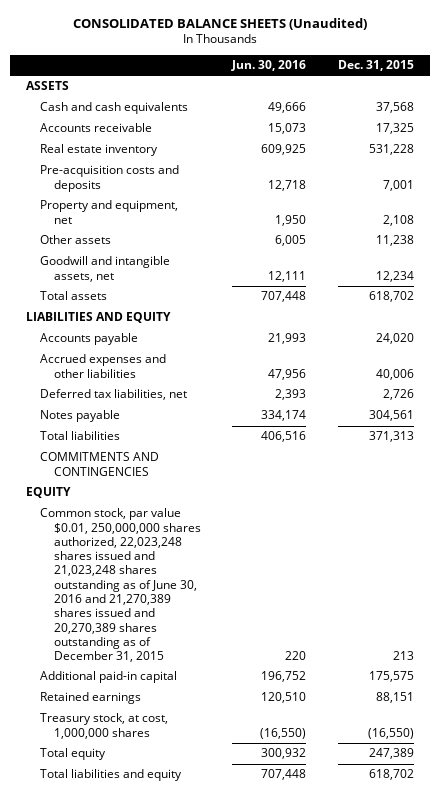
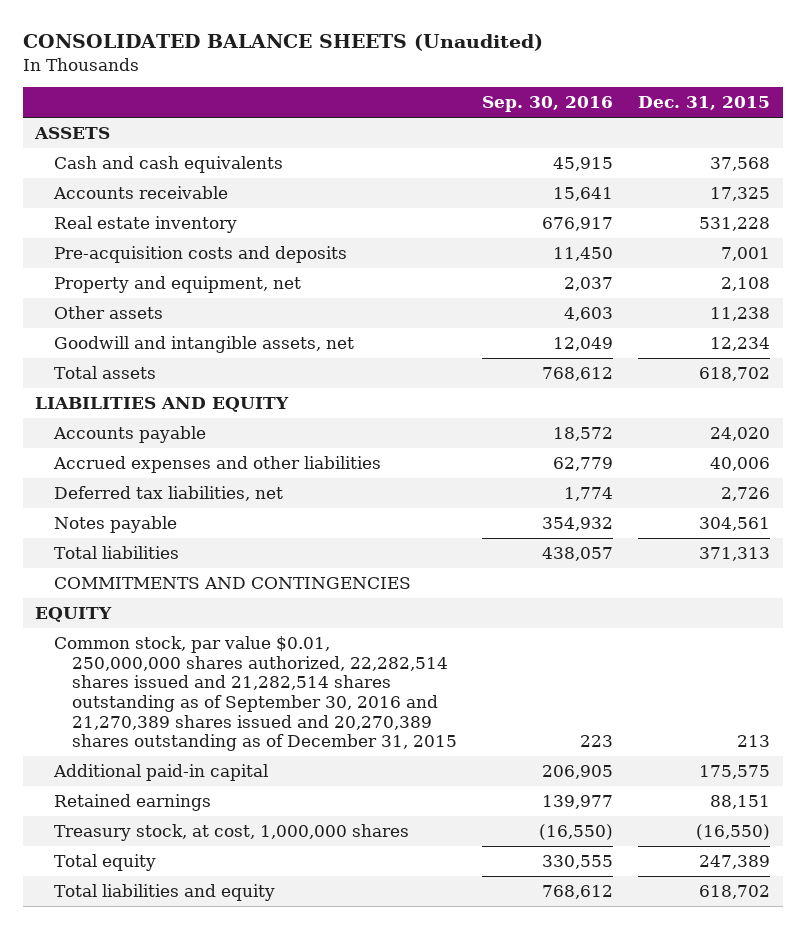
[231,59,307,71] Jun. 30, 2016 -> none
none -> [482,96,614,113] Sep. 30, 2016
[39,508,201,663] Common stock, par value $0.01, 250,000,000 shares authorized, 22,023,248 shares issued and 21,023,248 shares outstanding as of June 30, 2016 and 21,270,389 shares issued and 20,270,389 shares outstanding as of December 31, 2015 -> [53,635,458,752] Common stock, par value $0.01, 250,000,000 shares authorized, 22,282,514 shares issued and 21,282,514 shares outstanding as of September 30, 2016 and 21,270,389 shares issued and 20,270,389 shares outstanding as of December 31, 2015

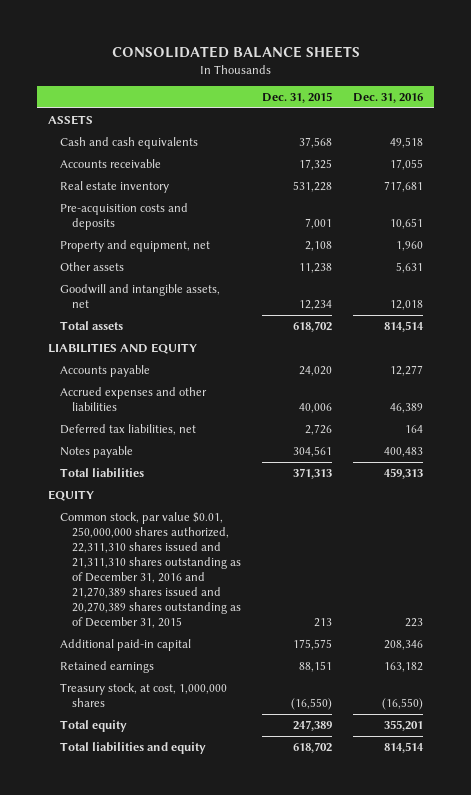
[22,34,543,52] CONSOLIDATED BALANCE SHEETS (Unaudited) -> [111,45,360,58] CONSOLIDATED BALANCE SHEETS
[482,96,614,113] Sep. 30, 2016 -> none
none -> [353,93,424,104] Dec. 31, 2016
[53,576,411,589] COMMITMENTS AND CONTINGENCIES -> none
[53,635,458,752] Common stock, par value $0.01, 250,000,000 shares authorized, 22,282,514 shares issued and 21,282,514 shares outstanding as of September 30, 2016 and 21,270,389 shares issued and 20,270,389 shares outstanding as of December 31, 2015 -> [60,511,242,628] Common stock, par value $0.01, 250,000,000 shares authorized, 22,311,310 shares issued and 21,311,310 shares outstanding as of December 31, 2016 and 21,270,389 shares issued and 20,270,389 shares outstanding as of December 31, 2015

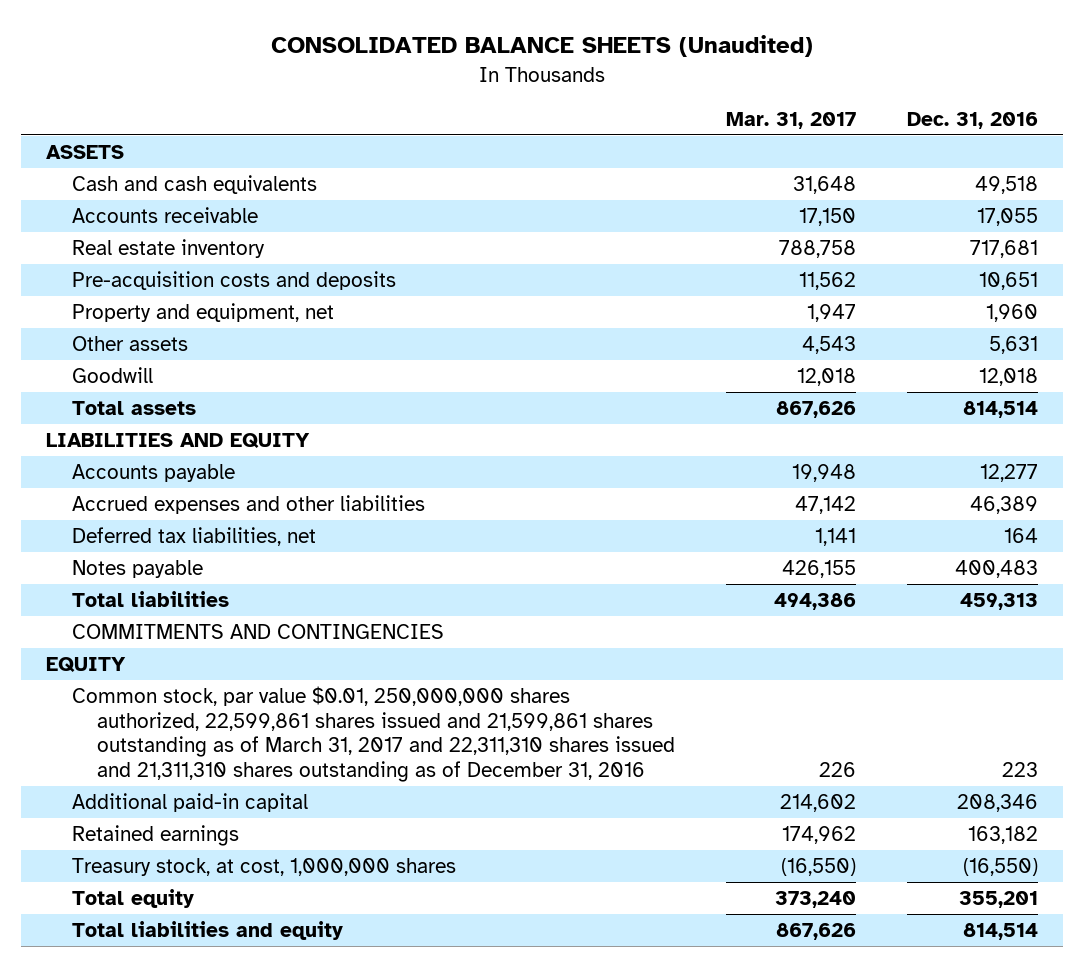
[111,45,360,58] CONSOLIDATED BALANCE SHEETS -> [271,35,814,58] CONSOLIDATED BALANCE SHEETS (Unaudited)
[262,92,333,104] Dec. 31, 2015 -> none
none -> [725,111,856,129] Mar. 31, 2017
[60,283,221,308] Goodwill and intangible assets, net -> [71,367,153,384] Goodwill
none -> [71,624,444,640] COMMITMENTS AND CONTINGENCIES
[60,511,242,628] Common stock, par value $0.01, 250,000,000 shares authorized, 22,311,310 shares issued and 21,311,310 shares outstanding as of December 31, 2016 and 21,270,389 shares issued and 20,270,389 shares outstanding as of December 31, 2015 -> [71,686,675,782] Common stock, par value $0.01, 250,000,000 shares authorized, 22,599,861 shares issued and 21,599,861 shares outstanding as of March 31, 2017 and 22,311,310 shares issued and 21,311,310 shares outstanding as of December 31, 2016

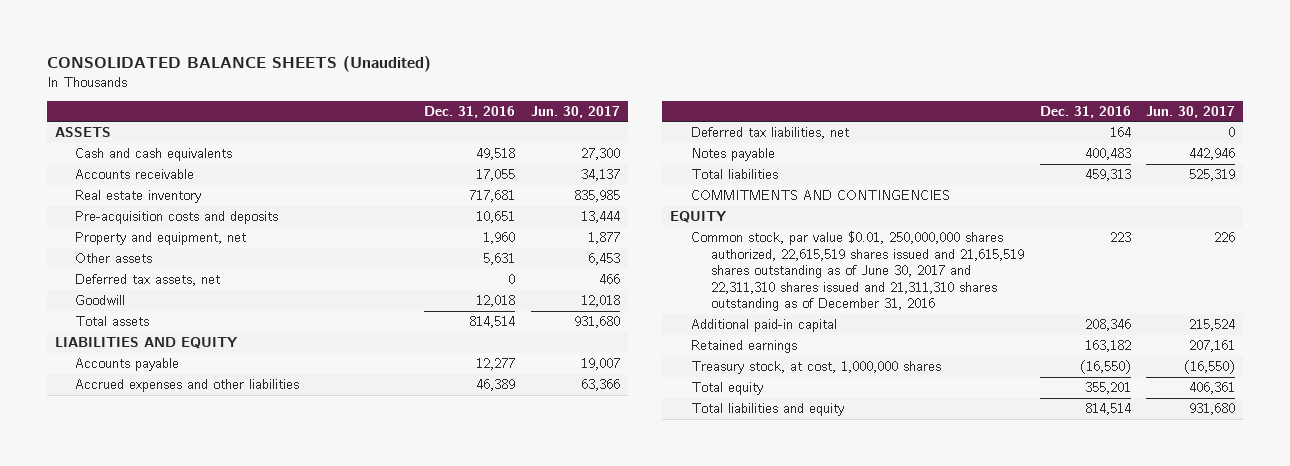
[725,111,856,129] Mar. 31, 2017 -> none
none -> [531,105,621,118] Jun. 30, 2017
none -> [75,274,221,287] Deferred tax assets, net
[71,686,675,782] Common stock, par value $0.01, 250,000,000 shares authorized, 22,599,861 shares issued and 21,599,861 shares outstanding as of March 31, 2017 and 22,311,310 shares issued and 21,311,310 shares outstanding as of December 31, 2016 -> [690,231,1025,312] Common stock, par value $0.01, 250,000,000 shares authorized, 22,615,519 shares issued and 21,615,519 shares outstanding as of June 30, 2017 and 22,311,310 shares issued and 21,311,310 shares outstanding as of December 31, 2016

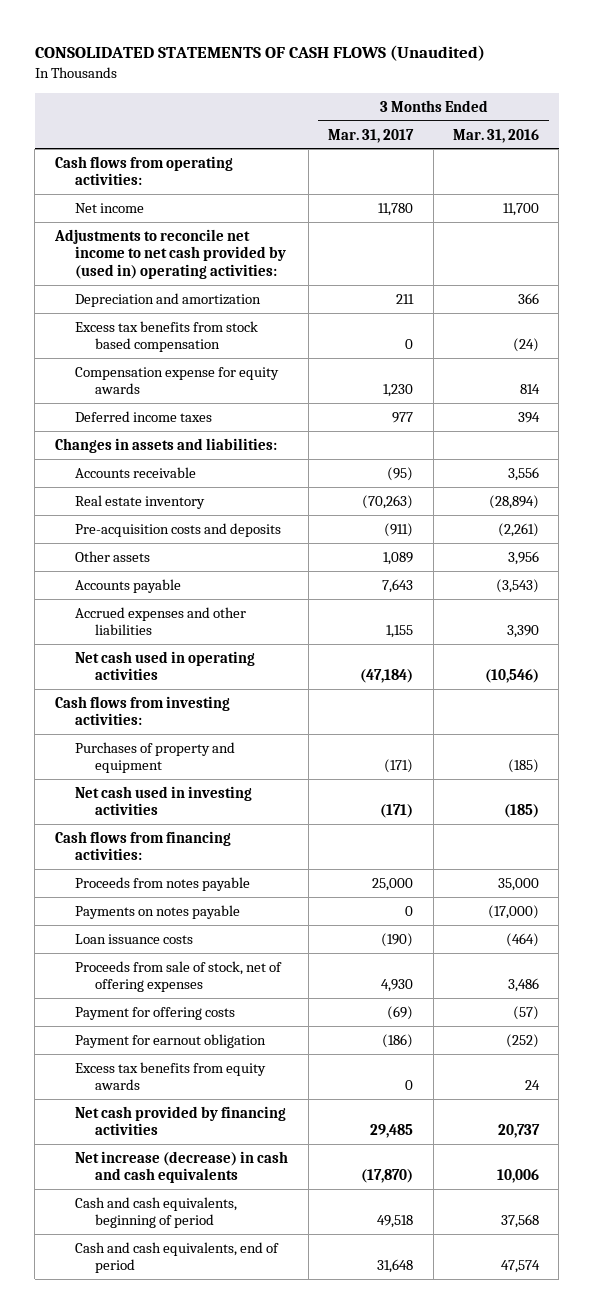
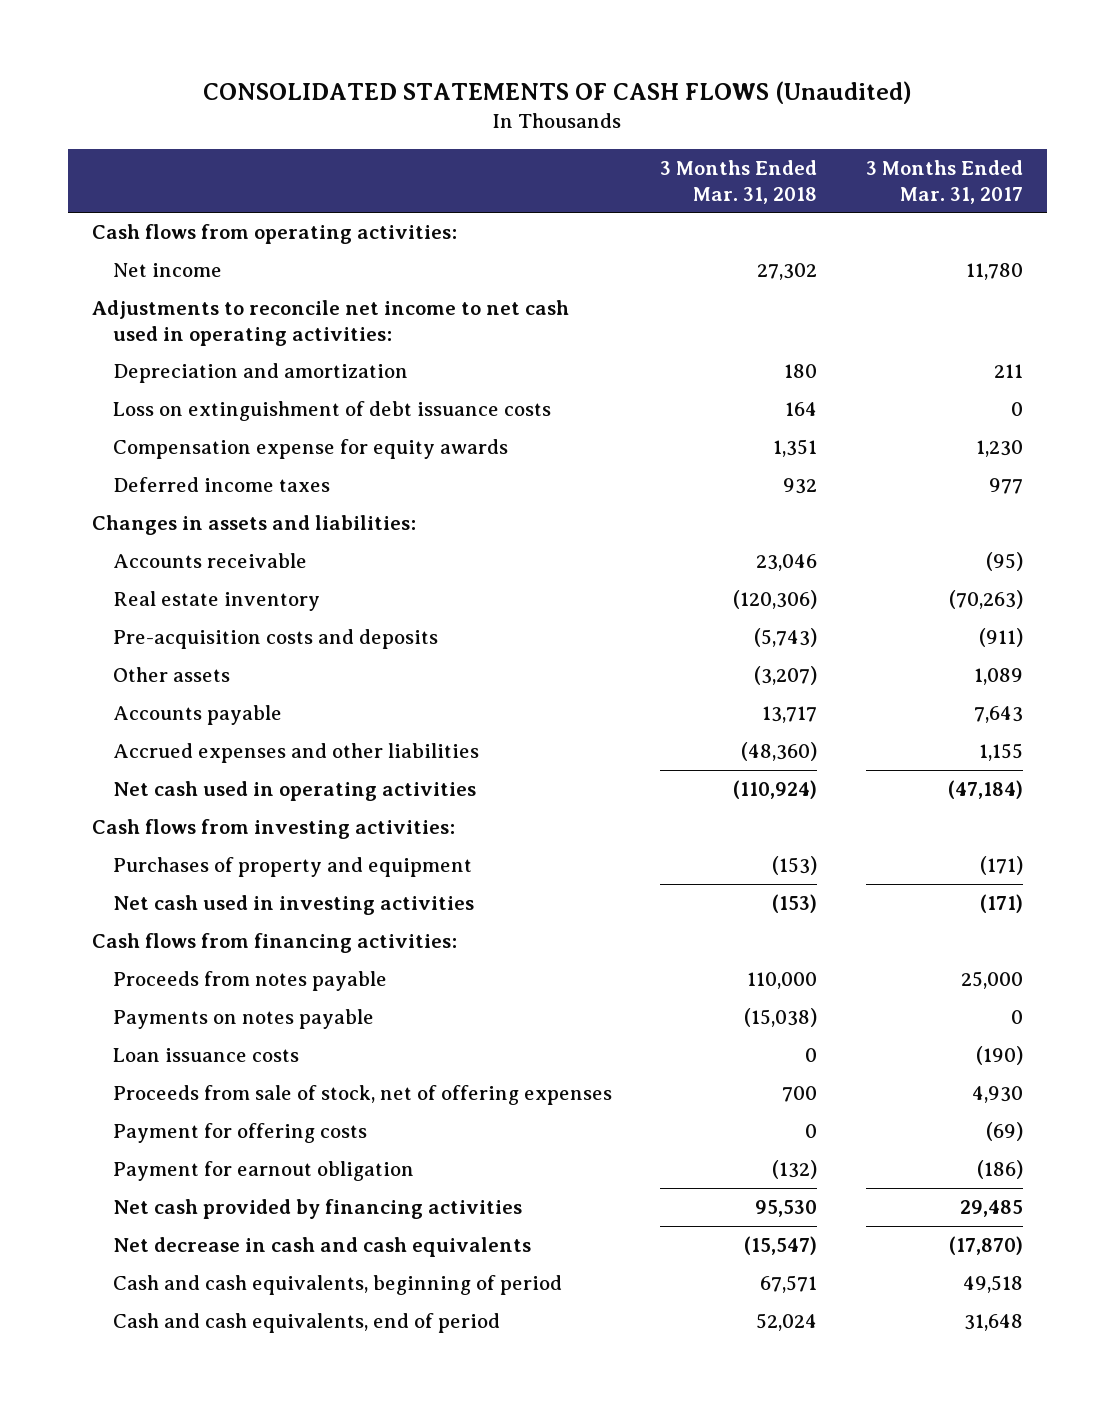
[453,128,540,143] Mar. 31, 2016 -> none
none -> [660,159,818,204] 3 Months Ended Mar. 31, 2018
[53,228,287,279] Adjustments to reconcile net income to net cash provided by (used in) operating activities: -> [92,299,570,346] Adjustments to reconcile net income to net cash used in operating activities:
[75,320,259,353] Excess tax benefits from stock based compensation -> none
none -> [113,400,552,421] Loss on extinguishment of debt issuance costs
[75,1061,267,1091] Excess tax benefits from equity awards -> none
[75,1150,289,1184] Net increase (decrease) in cash and cash equivalents -> [113,1236,532,1257] Net decrease in cash and cash equivalents

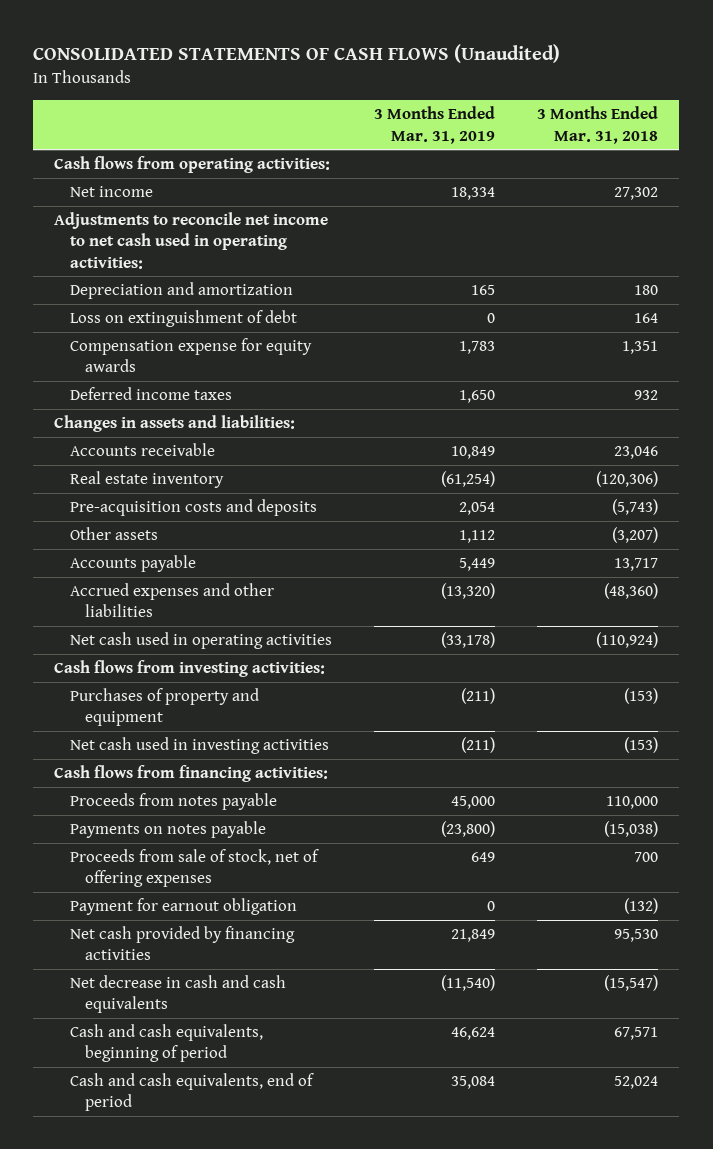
[865,159,1023,204] 3 Months Ended Mar. 31, 2017 -> none
none -> [373,106,495,144] 3 Months Ended Mar. 31, 2019
[113,400,552,421] Loss on extinguishment of debt issuance costs -> [69,310,297,328] Loss on extinguishment of debt
[113,1047,300,1062] Loan issuance costs -> none
[113,1122,368,1143] Payment for offering costs -> none

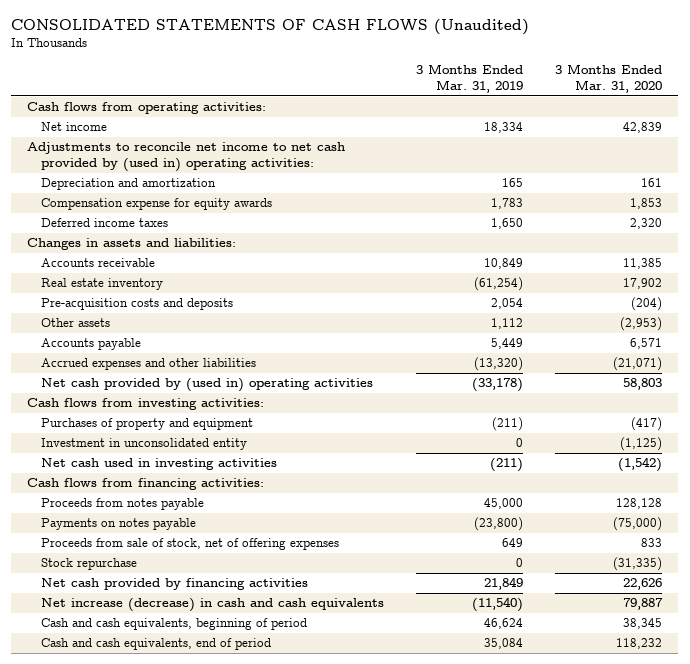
[537,106,659,144] 3 Months Ended Mar. 31, 2018 -> none
none -> [555,64,663,94] 3 Months Ended Mar. 31, 2020
[54,212,329,269] Adjustments to reconcile net income to net cash used in operating activities: -> [27,142,346,173] Adjustments to reconcile net income to net cash provided by (used in) operating activities:
[69,310,297,328] Loss on extinguishment of debt -> none
[69,632,332,650] Net cash used in operating activities -> [40,378,373,393] Net cash provided by (used in) operating activities
none -> [40,438,247,451] Investment in unconsolidated entity
[69,898,297,916] Payment for earnout obligation -> none
none -> [40,558,137,571] Stock repurchase
[69,975,286,1014] Net decrease in cash and cash equivalents -> [40,598,384,613] Net increase (decrease) in cash and cash equivalents

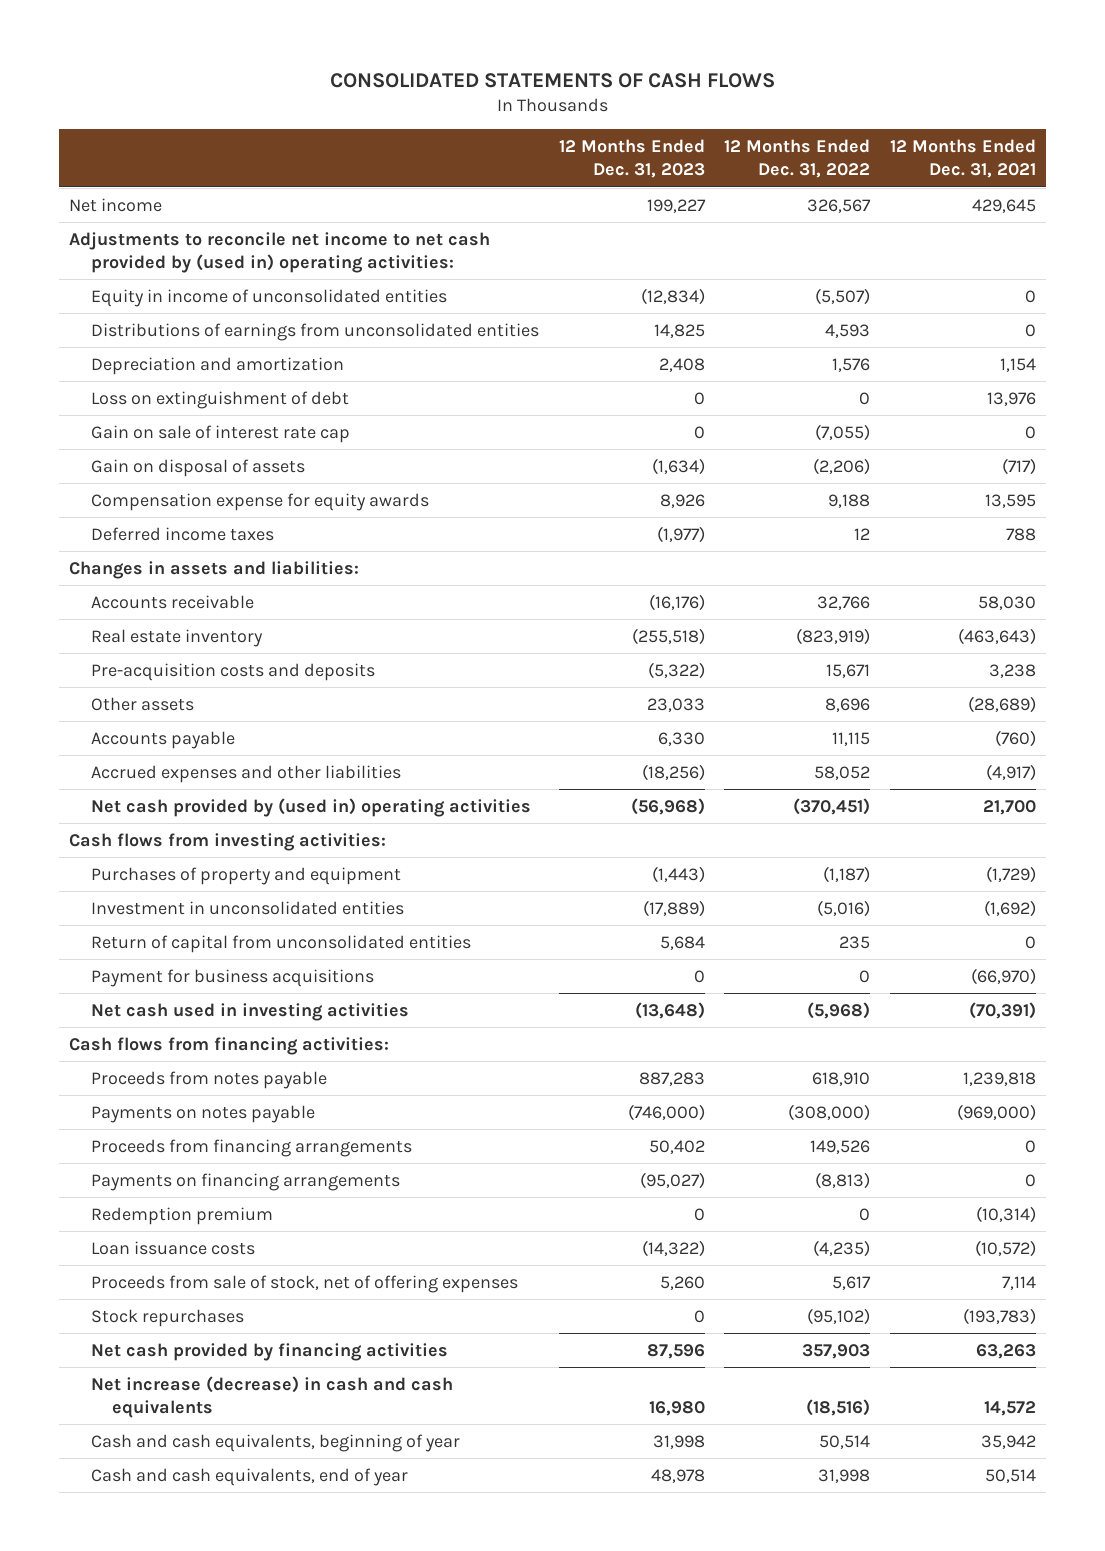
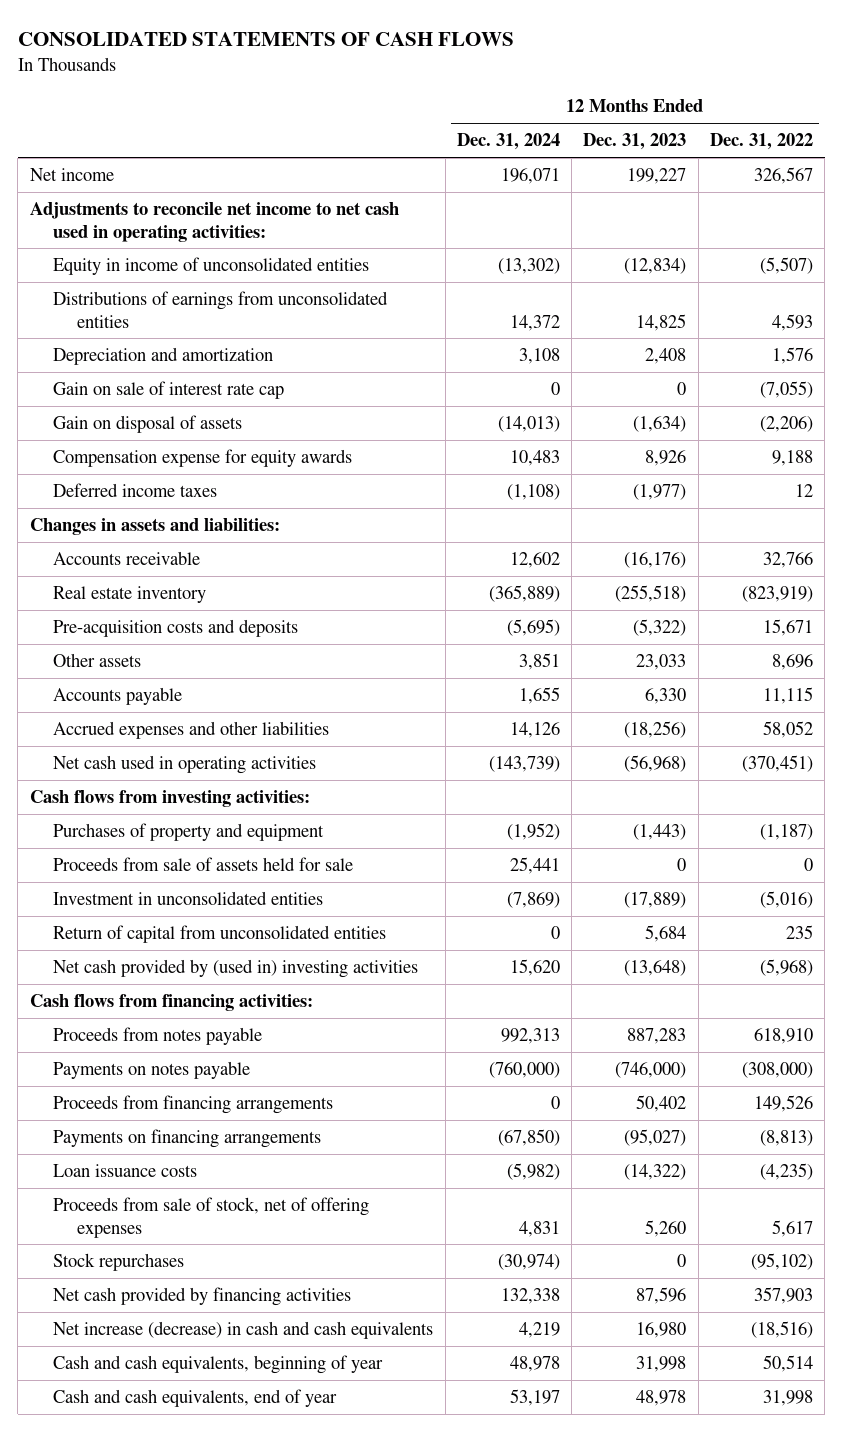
[890,139,1037,179] 12 Months Ended Dec. 31, 2021 -> none
none -> [456,133,560,151] Dec. 31, 2024
[68,231,490,273] Adjustments to reconcile net income to net cash provided by (used in) operating activities: -> [29,201,399,242] Adjustments to reconcile net income to net cash used in operating activities:
[90,390,349,409] Loss on extinguishment of debt -> none
[90,797,531,817] Net cash provided by (used in) operating activities -> [53,754,317,774] Net cash used in operating activities
none -> [53,856,354,871] Proceeds from sale of assets held for sale
[90,968,374,987] Payment for business acquisitions -> none
[90,1002,409,1021] Net cash used in investing activities -> [53,958,419,978] Net cash provided by (used in) investing activities
[90,1206,273,1225] Redemption premium -> none

